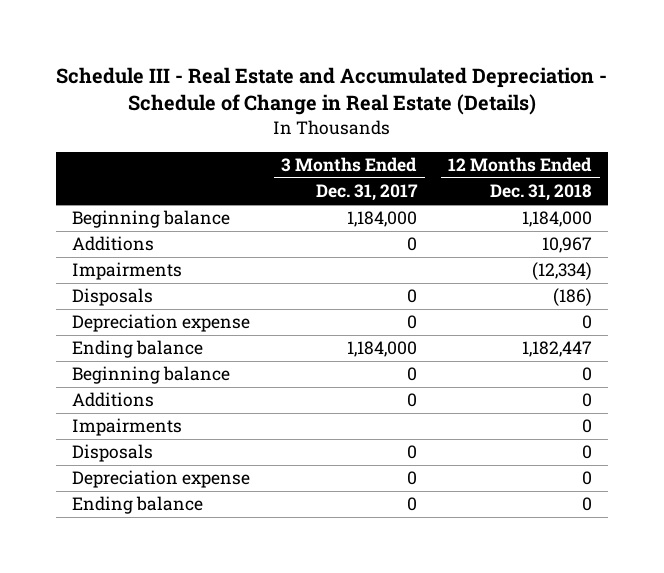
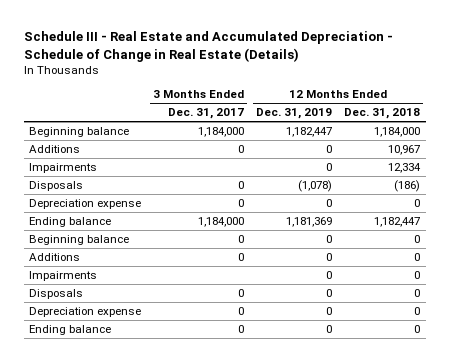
none -> [255,108,332,120] Dec. 31, 2019
[531,262,592,281] (12,334) -> [387,162,421,173] 12,334

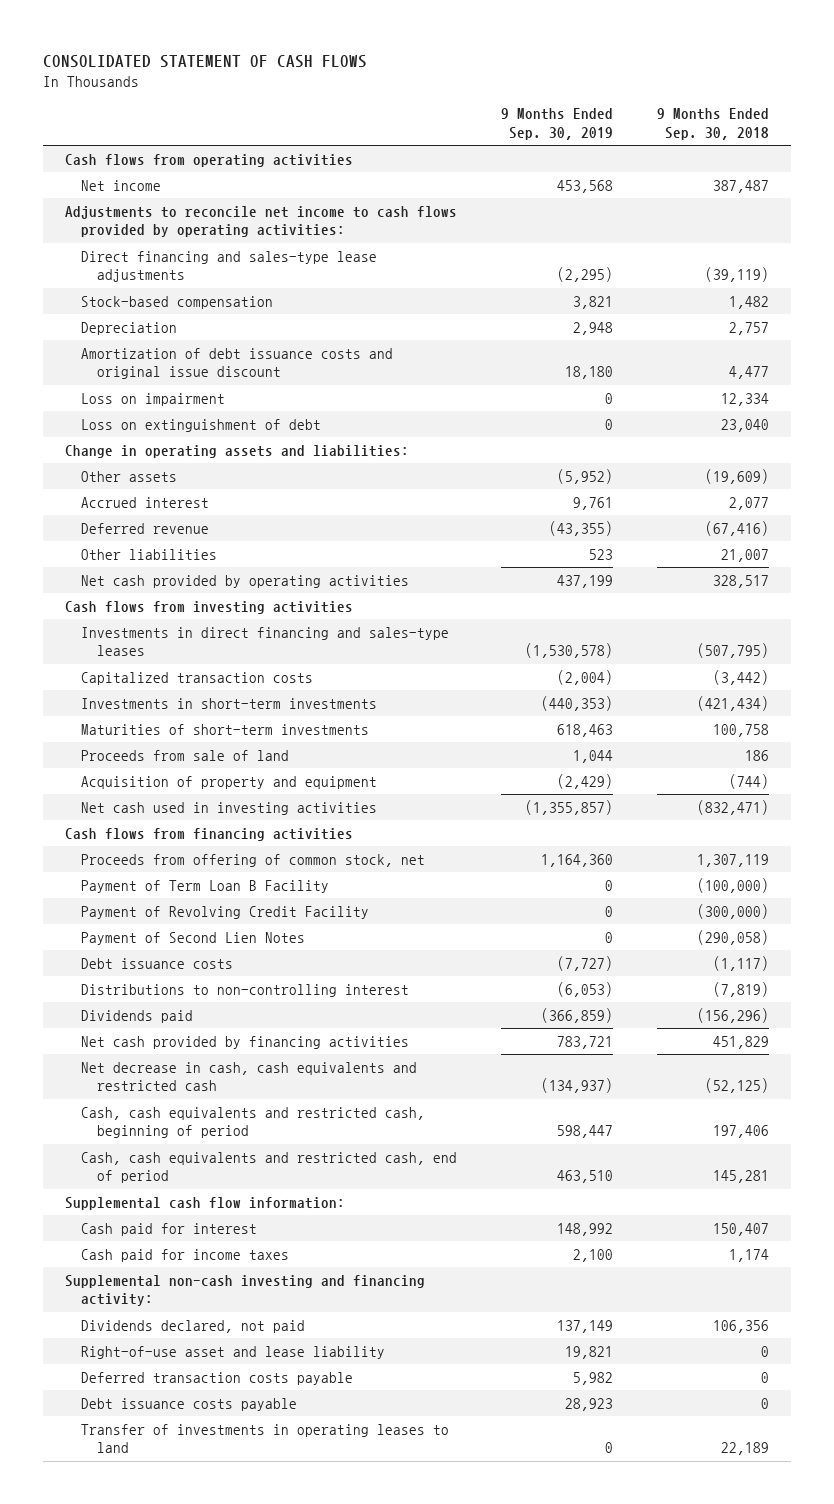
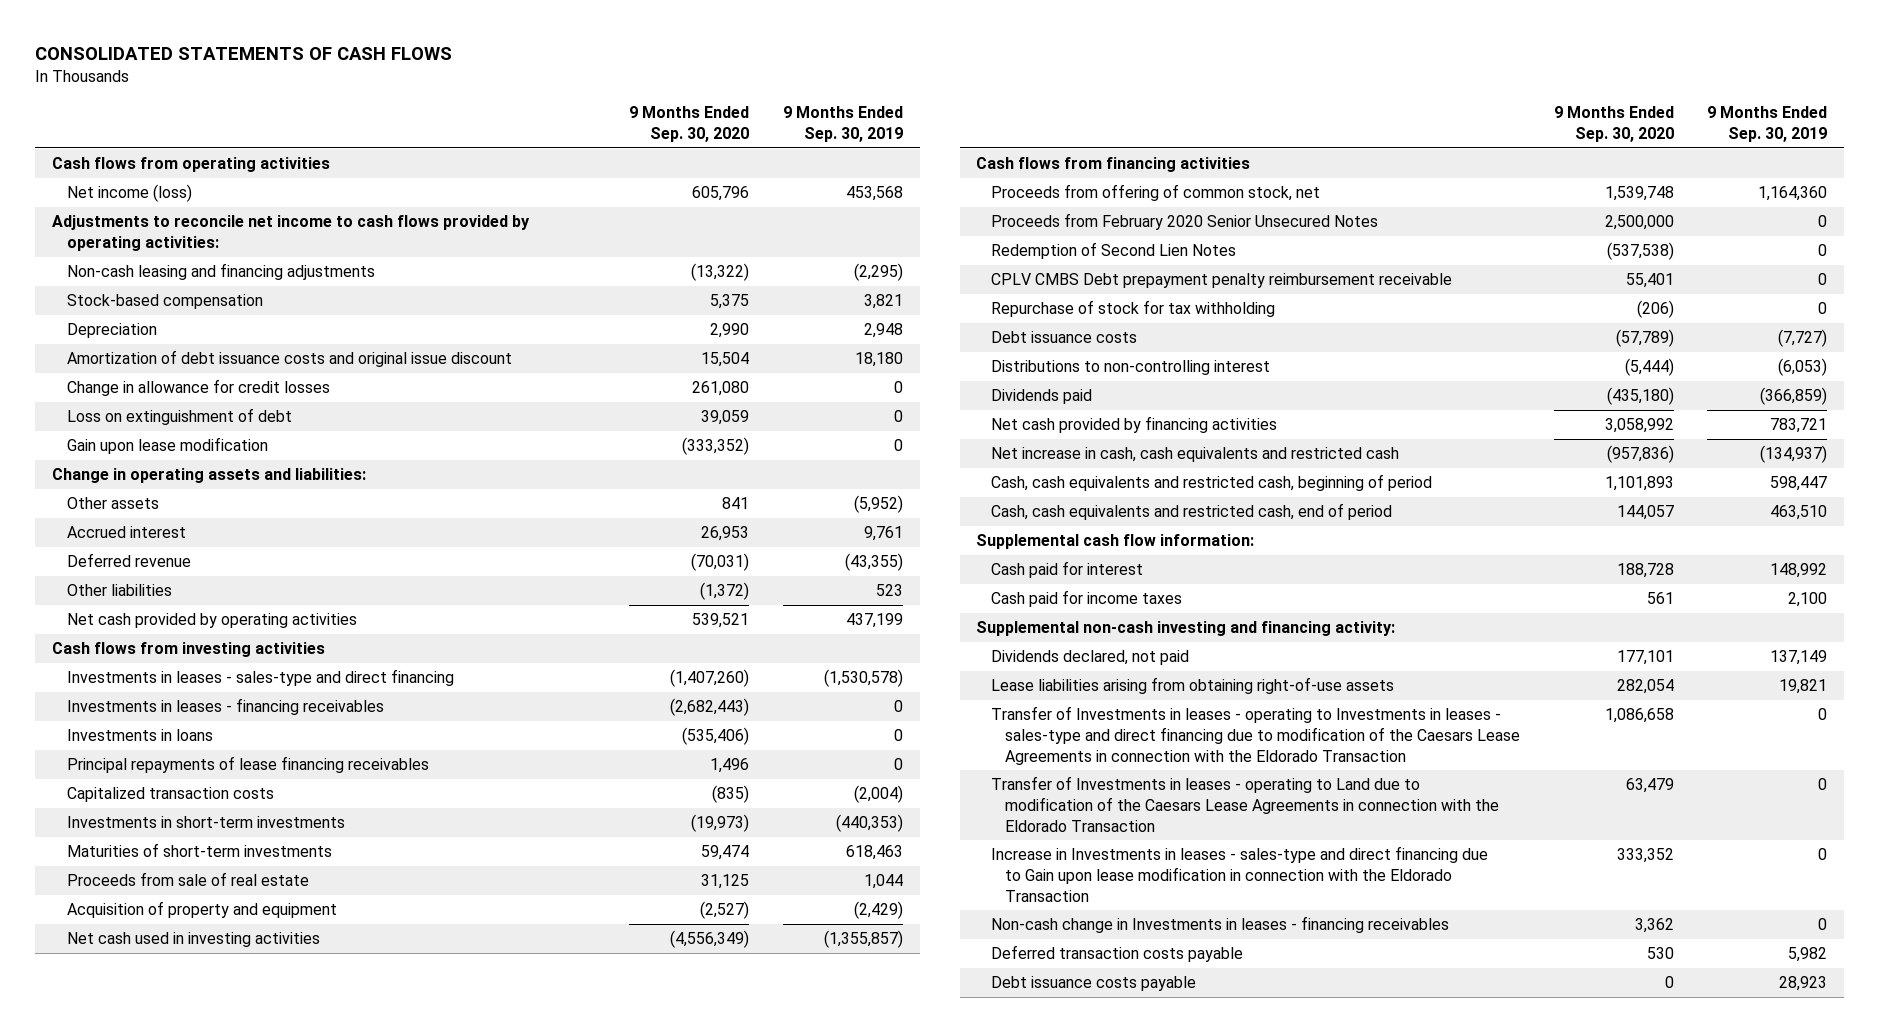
[43,55,368,69] CONSOLIDATED STATEMENT OF CASH FLOWS -> [35,47,453,61] CONSOLIDATED STATEMENTS OF CASH FLOWS
[656,108,769,140] 9 Months Ended Sep. 30, 2018 -> none
none -> [629,106,750,142] 9 Months Ended Sep. 30, 2020
[80,179,161,191] Net income -> [66,184,192,203] Net income (loss)
[80,250,377,283] Direct financing and sales-type lease adjustments -> [66,263,375,281] Non-cash leasing and financing adjustments
[80,392,225,406] Loss on impairment -> none
none -> [66,379,330,397] Change in allowance for credit losses
none -> [66,437,268,455] Gain upon lease modification
[80,626,449,657] Investments in direct financing and sales-type leases -> [66,669,454,687] Investments in leases - sales-type and direct financing
none -> [66,698,384,716] Investments in leases - financing receivables
none -> [66,729,213,742] Investments in loans
none -> [66,756,429,774] Principal repayments of lease financing receivables
[80,749,289,761] Proceeds from sale of land -> [66,872,309,887] Proceeds from sale of real estate
[80,879,329,893] Payment of Term Loan B Facility -> none
[80,905,369,919] Payment of Revolving Credit Facility -> none
none -> [990,213,1378,231] Proceeds from February 2020 Senior Unsecured Notes
[80,931,305,945] Payment of Second Lien Notes -> [990,242,1236,260] Redemption of Second Lien Notes
none -> [990,273,1452,289] CPLV CMBS Debt prepayment penalty reimbursement receivable
none -> [990,300,1275,318] Repurchase of stock for tax withholding
[80,1061,417,1092] Net decrease in cash, cash equivalents and restricted cash -> [990,447,1399,463] Net increase in cash, cash equivalents and restricted cash
[80,1345,385,1359] Right-of-use asset and lease liability -> [990,677,1394,695] Lease liabilities arising from obtaining right-of-use assets
none -> [990,706,1521,765] Transfer of Investments in leases - operating to Investments in leases - sales-type and direct financing due to modification of the Caesars Lease Agreements in connection with the Eldorado Transaction
none -> [990,776,1500,832] Transfer of Investments in leases - operating to Land due to modification of the Caesars Lease Agreements in connection with the Eldorado Transaction
none -> [990,846,1488,902] Increase in Investments in leases - sales-type and direct financing due to Gain upon lease modification in connection with the Eldorado Transaction
none -> [990,916,1449,934] Non-cash change in Investments in leases - financing receivables
[80,1423,449,1454] Transfer of investments in operating leases to land -> none

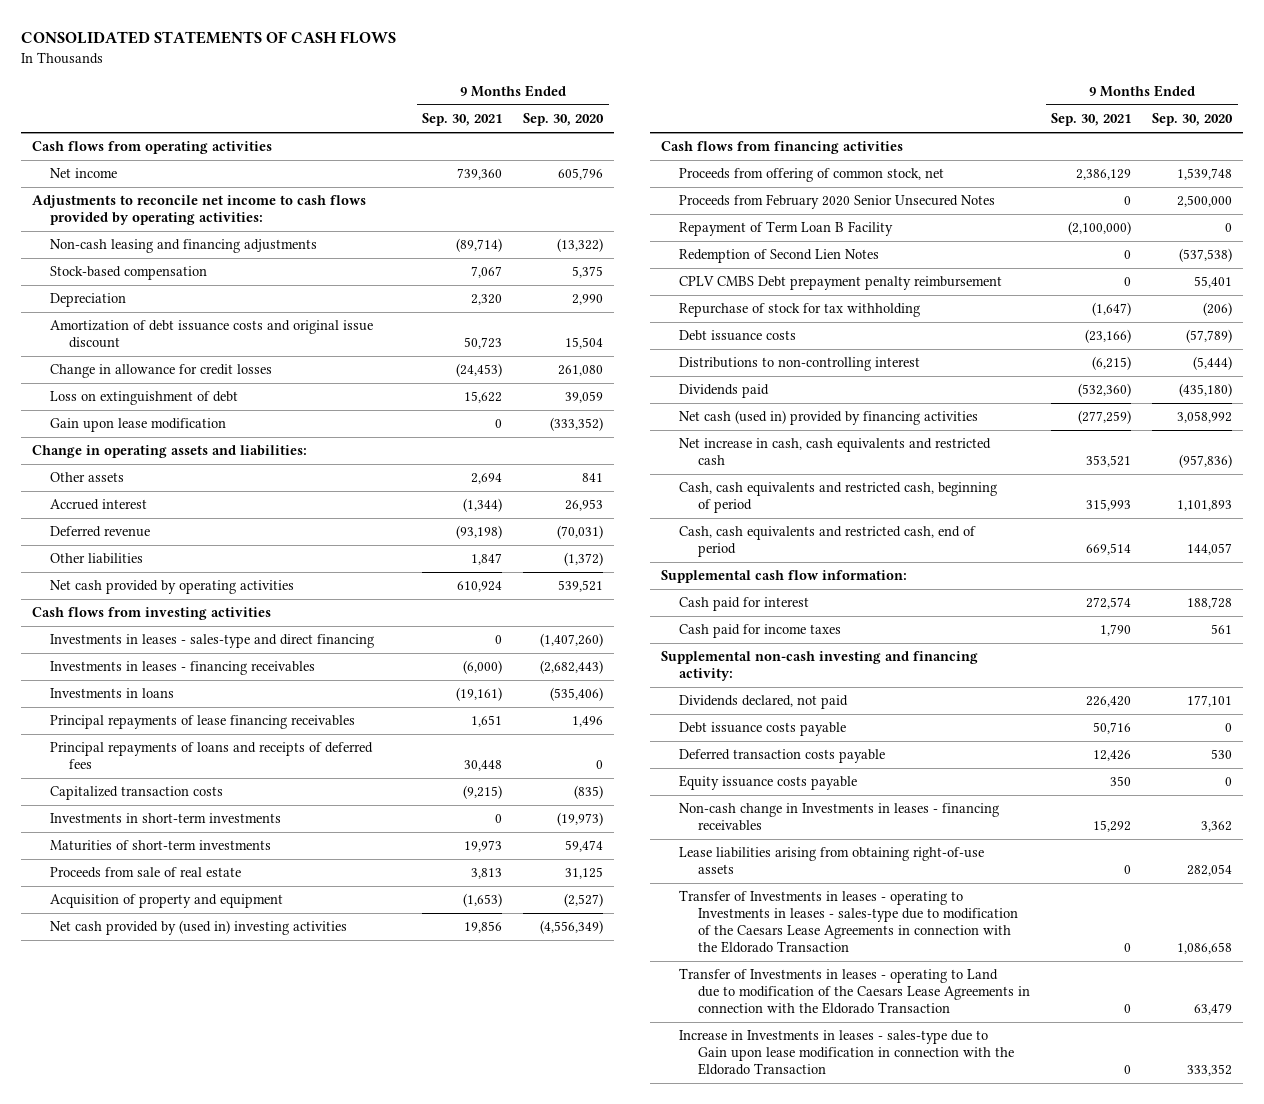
[782,106,903,142] 9 Months Ended Sep. 30, 2019 -> none
none -> [421,113,502,127] Sep. 30, 2021
[66,184,192,203] Net income (loss) -> [50,168,118,179] Net income
none -> [50,742,374,770] Principal repayments of loans and receipts of deferred fees
[66,932,320,948] Net cash used in investing activities -> [50,920,348,936] Net cash provided by (used in) investing activities
none -> [679,221,894,237] Repayment of Term Loan B Facility
[990,273,1452,289] CPLV CMBS Debt prepayment penalty reimbursement receivable -> [679,276,1003,291] CPLV CMBS Debt prepayment penalty reimbursement
[990,416,1277,434] Net cash provided by financing activities -> [679,410,979,426] Net cash (used in) provided by financing activities
[990,976,1196,992] Debt issuance costs payable -> [679,722,847,737] Debt issuance costs payable
[990,945,1243,963] Deferred transaction costs payable -> [679,749,886,764] Deferred transaction costs payable
none -> [679,775,858,791] Equity issuance costs payable
[990,916,1449,934] Non-cash change in Investments in leases - financing receivables -> [679,803,1000,832] Non-cash change in Investments in leases - financing receivables
[990,706,1521,765] Transfer of Investments in leases - operating to Investments in leases - sales-type and direct financing due to modification of the Caesars Lease Agreements in connection with the Eldorado Transaction -> [679,890,1018,953] Transfer of Investments in leases - operating to Investments in leases - sales-type due to modification of the Caesars Lease Agreements in connection with the Eldorado Transaction
[990,846,1488,902] Increase in Investments in leases - sales-type and direct financing due to Gain upon lease modification in connection with the Eldorado Transaction -> [679,1030,1014,1075] Increase in Investments in leases - sales-type due to Gain upon lease modification in connection with the Eldorado Transaction

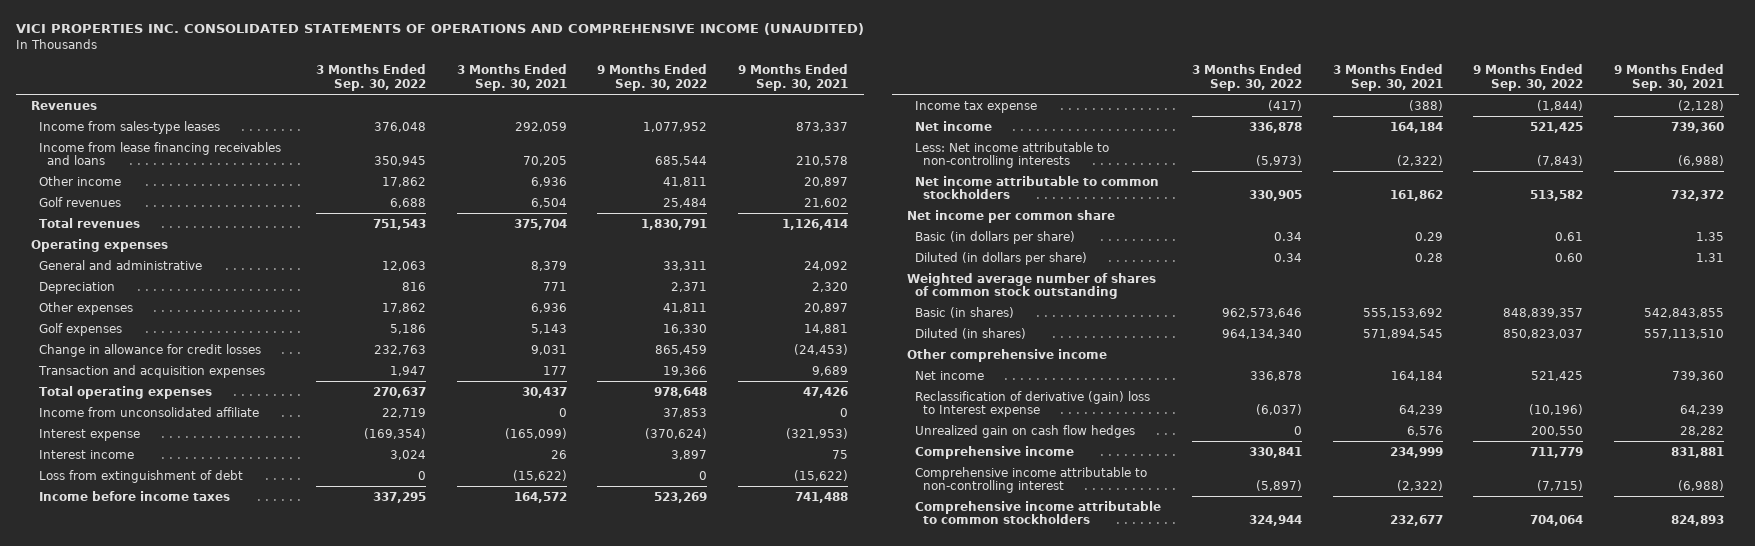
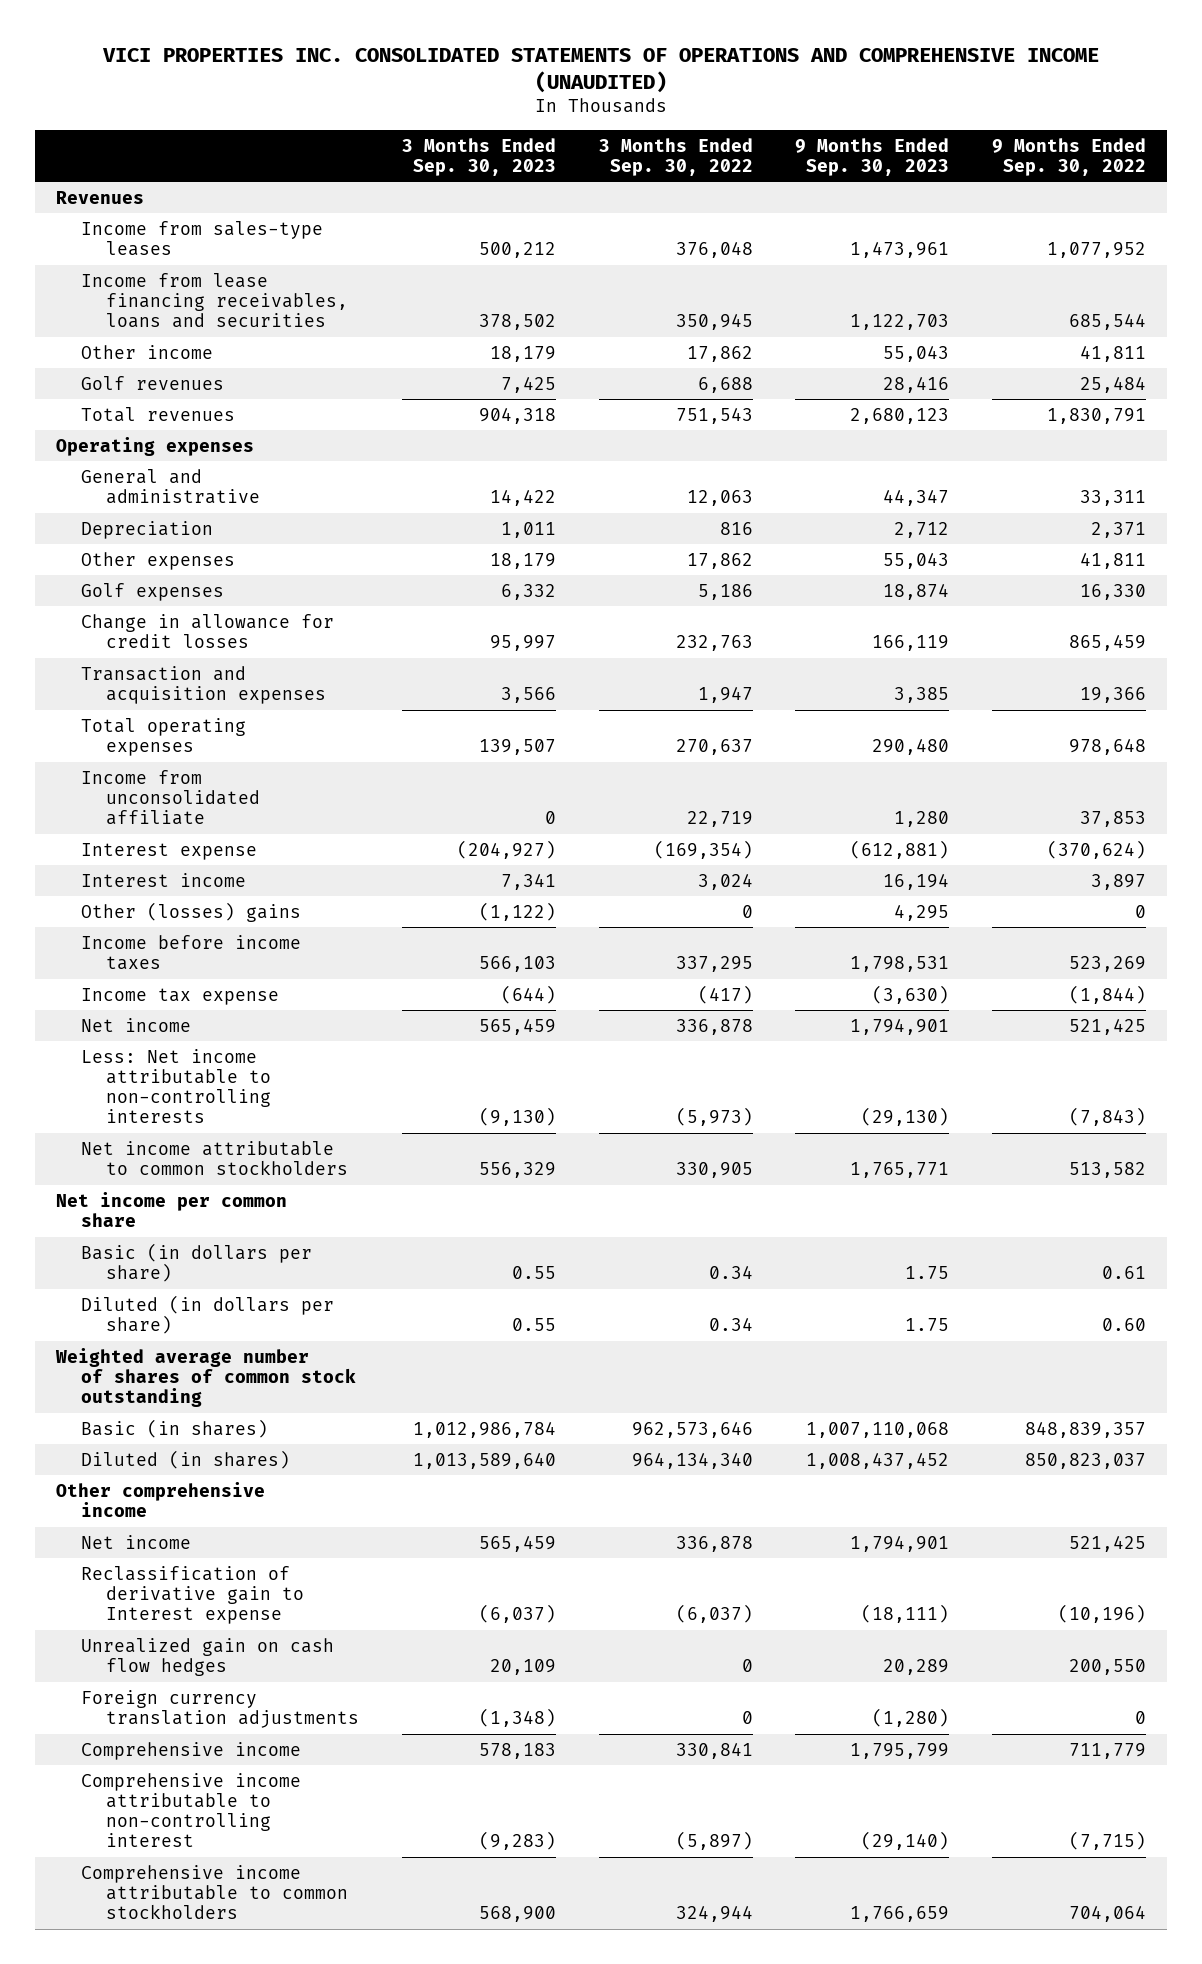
[456,64,567,91] 3 Months Ended Sep. 30, 2021 -> none
[738,64,849,91] 9 Months Ended Sep. 30, 2021 -> none
none -> [401,137,556,176] 3 Months Ended Sep. 30, 2023
none -> [795,137,950,176] 9 Months Ended Sep. 30, 2023
[39,141,282,166] Income from lease financing receivables and loans -> [81,272,349,328] Income from lease financing receivables, loans and securities
[39,469,244,483] Loss from extinguishment of debt -> none
none -> [81,901,302,922] Other (losses) gains
[915,390,1151,418] Reclassification of derivative (gain) loss to Interest expense -> [81,1565,305,1624] Reclassification of derivative gain to Interest expense
none -> [81,1689,360,1728] Foreign currency translation adjustments

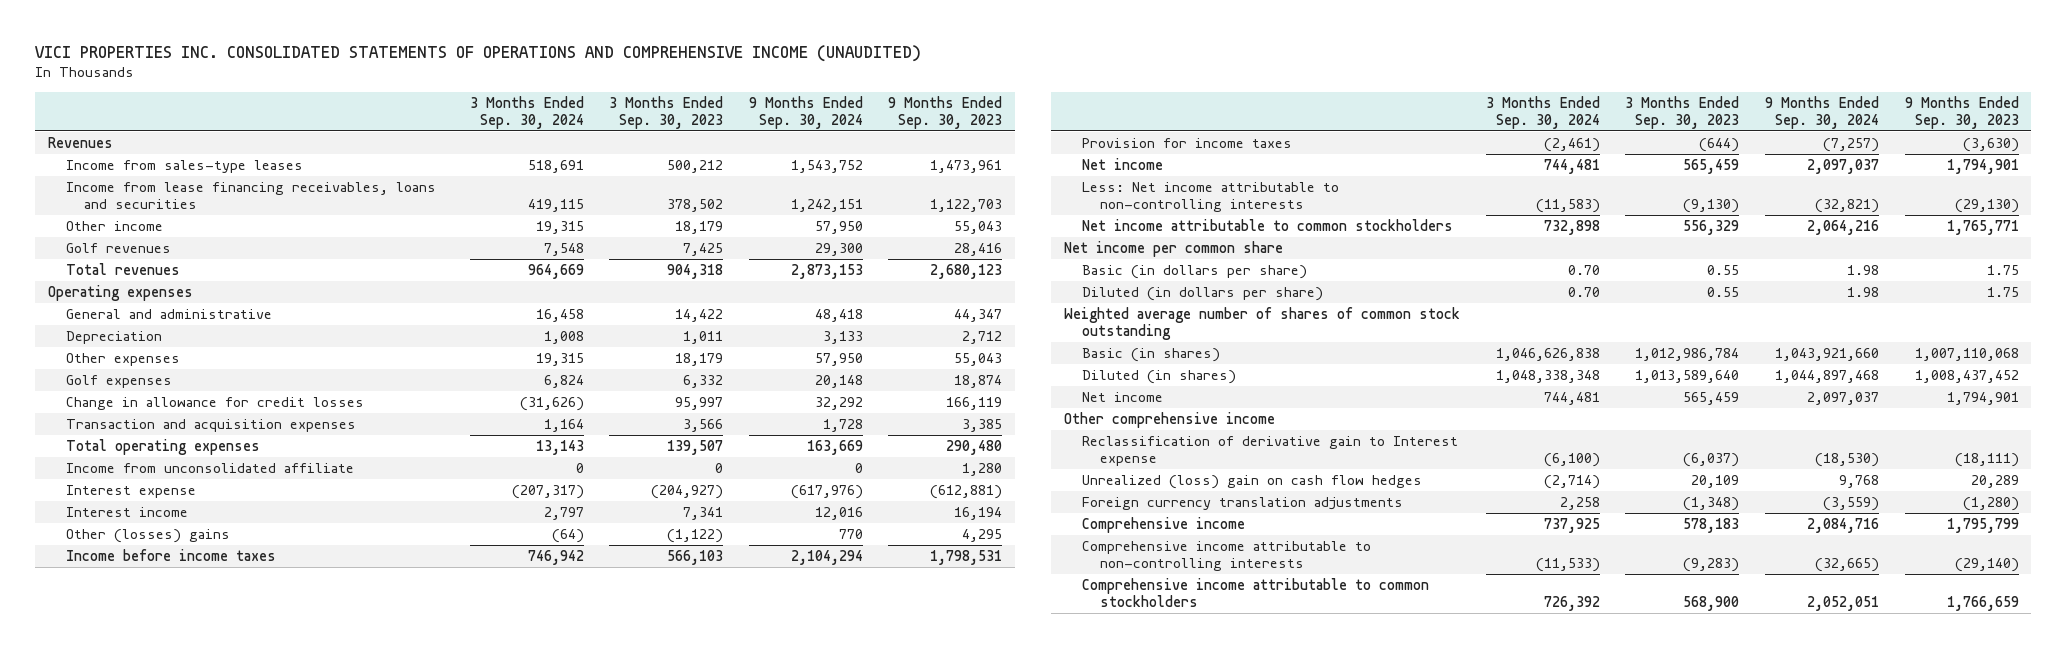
[598,137,753,176] 3 Months Ended Sep. 30, 2022 -> none
[991,137,1146,176] 9 Months Ended Sep. 30, 2022 -> none
none -> [469,95,584,129] 3 Months Ended Sep. 30, 2024
none -> [748,95,863,129] 9 Months Ended Sep. 30, 2024
[81,987,280,1005] Income tax expense -> [1082,137,1293,148] Provision for income taxes
[56,1481,266,1517] Other comprehensive income -> [1064,411,1276,428] Other comprehensive income
[81,1637,335,1676] Unrealized gain on cash flow hedges -> [1082,474,1423,489] Unrealized (loss) gain on cash flow hedges
[81,1772,302,1848] Comprehensive income attributable to non-controlling interest -> [1082,540,1372,572] Comprehensive income attributable to non-controlling interests

